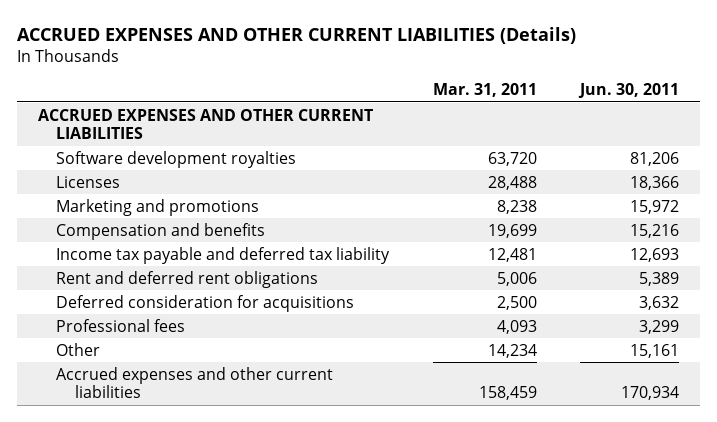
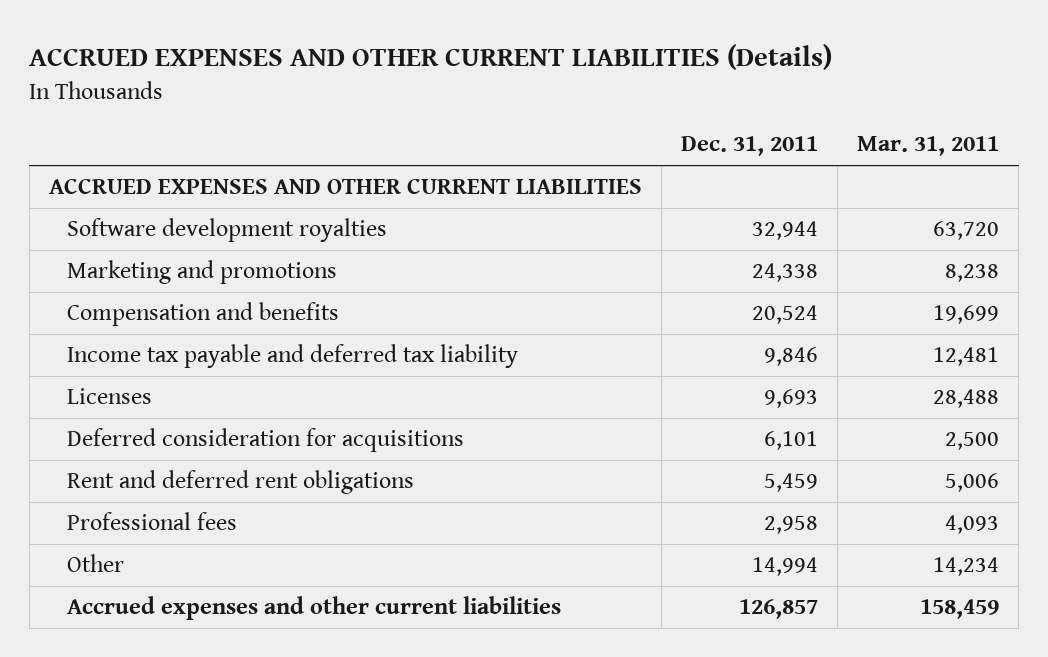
[577,82,679,98] Jun. 30, 2011 -> none
none -> [680,136,818,157] Dec. 31, 2011
[56,175,121,188] Licenses -> [67,388,153,405] Licenses
[56,270,319,288] Rent and deferred rent obligations -> [67,470,415,495] Rent and deferred rent obligations

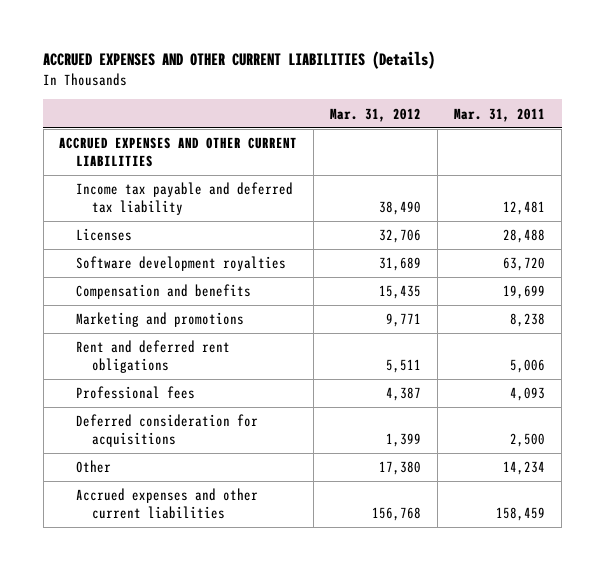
[680,136,818,157] Dec. 31, 2011 -> none
none -> [330,107,422,122] Mar. 31, 2012
[67,218,388,243] Software development royalties -> [75,256,286,272] Software development royalties
[67,302,340,327] Compensation and benefits -> [75,284,251,300] Compensation and benefits
[67,260,338,285] Marketing and promotions -> [75,312,244,328] Marketing and promotions
[67,428,465,453] Deferred consideration for acquisitions -> [75,414,258,448] Deferred consideration for acquisitions

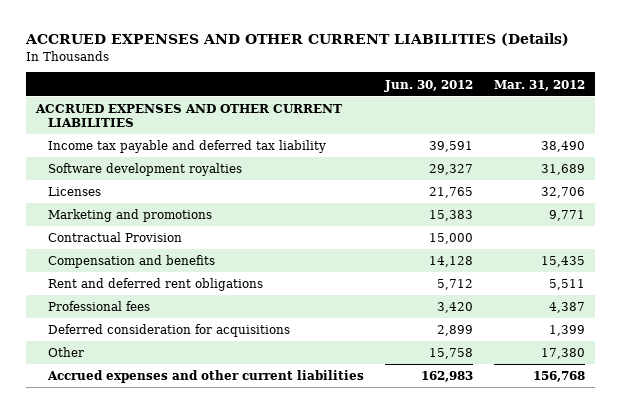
[454,107,546,122] Mar. 31, 2011 -> none
none -> [383,79,473,92] Jun. 30, 2012
[75,228,132,242] Licenses -> [47,187,101,197] Licenses
none -> [47,232,182,243] Contractual Provision
[75,284,251,300] Compensation and benefits -> [47,255,215,269] Compensation and benefits

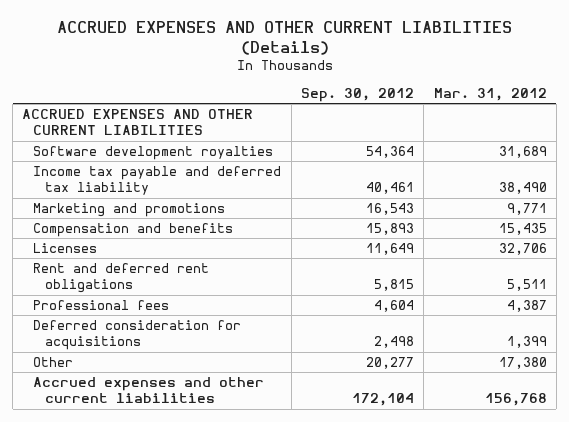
[383,79,473,92] Jun. 30, 2012 -> none
none -> [301,88,415,103] Sep. 30, 2012
[47,140,326,154] Income tax payable and deferred tax liability -> [33,166,282,196] Income tax payable and deferred tax liability
[47,232,182,243] Contractual Provision -> none
[47,187,101,197] Licenses -> [33,243,98,254] Licenses

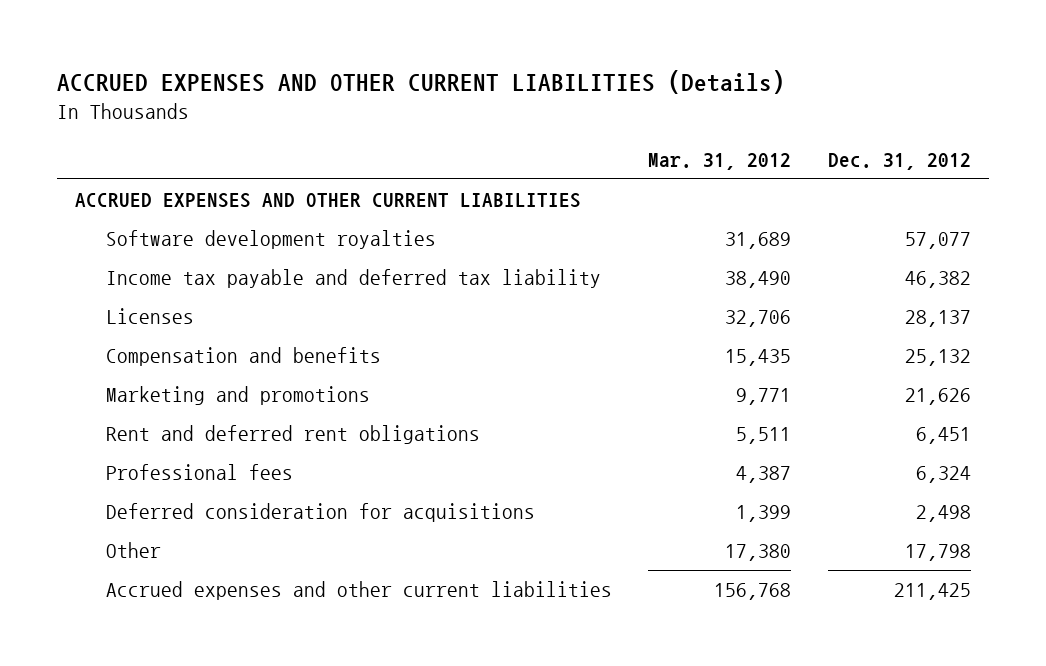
[301,88,415,103] Sep. 30, 2012 -> none
none -> [827,152,971,170] Dec. 31, 2012
[33,223,234,238] Compensation and benefits -> [105,347,381,367] Compensation and benefits
[33,203,226,218] Marketing and promotions -> [105,386,370,406] Marketing and promotions

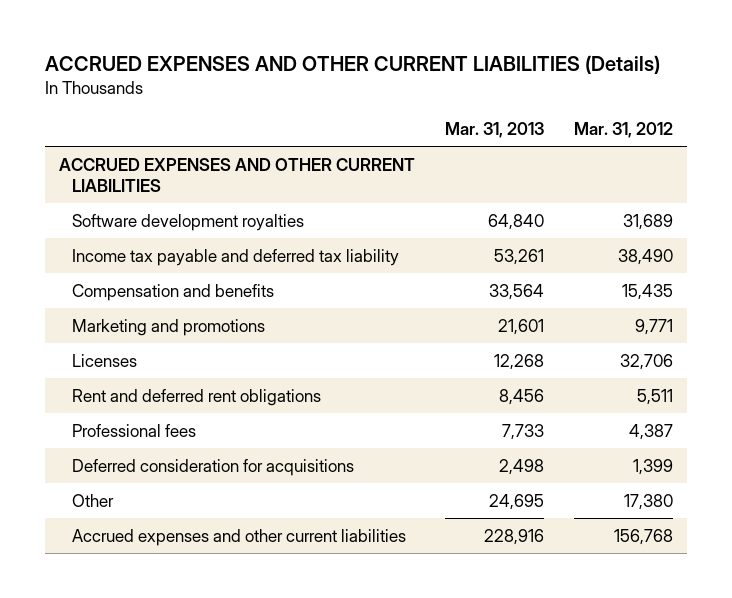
[827,152,971,170] Dec. 31, 2012 -> none
none -> [445,122,545,139] Mar. 31, 2013
[105,308,194,325] Licenses -> [71,353,137,367] Licenses

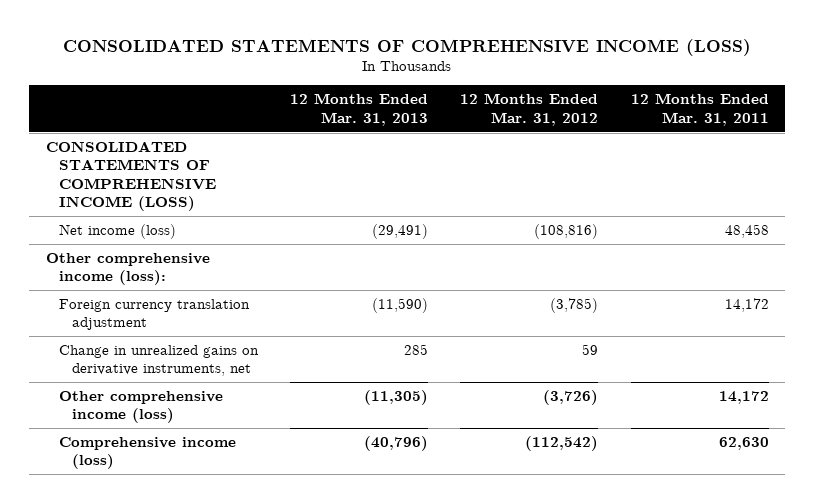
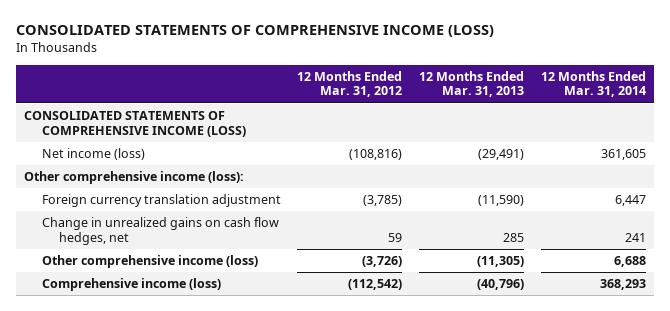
[630,93,769,126] 12 Months Ended Mar. 31, 2011 -> none
none -> [540,70,646,98] 12 Months Ended Mar. 31, 2014
[58,344,259,377] Change in unrealized gains on derivative instruments, net -> [41,217,279,245] Change in unrealized gains on cash flow hedges, net

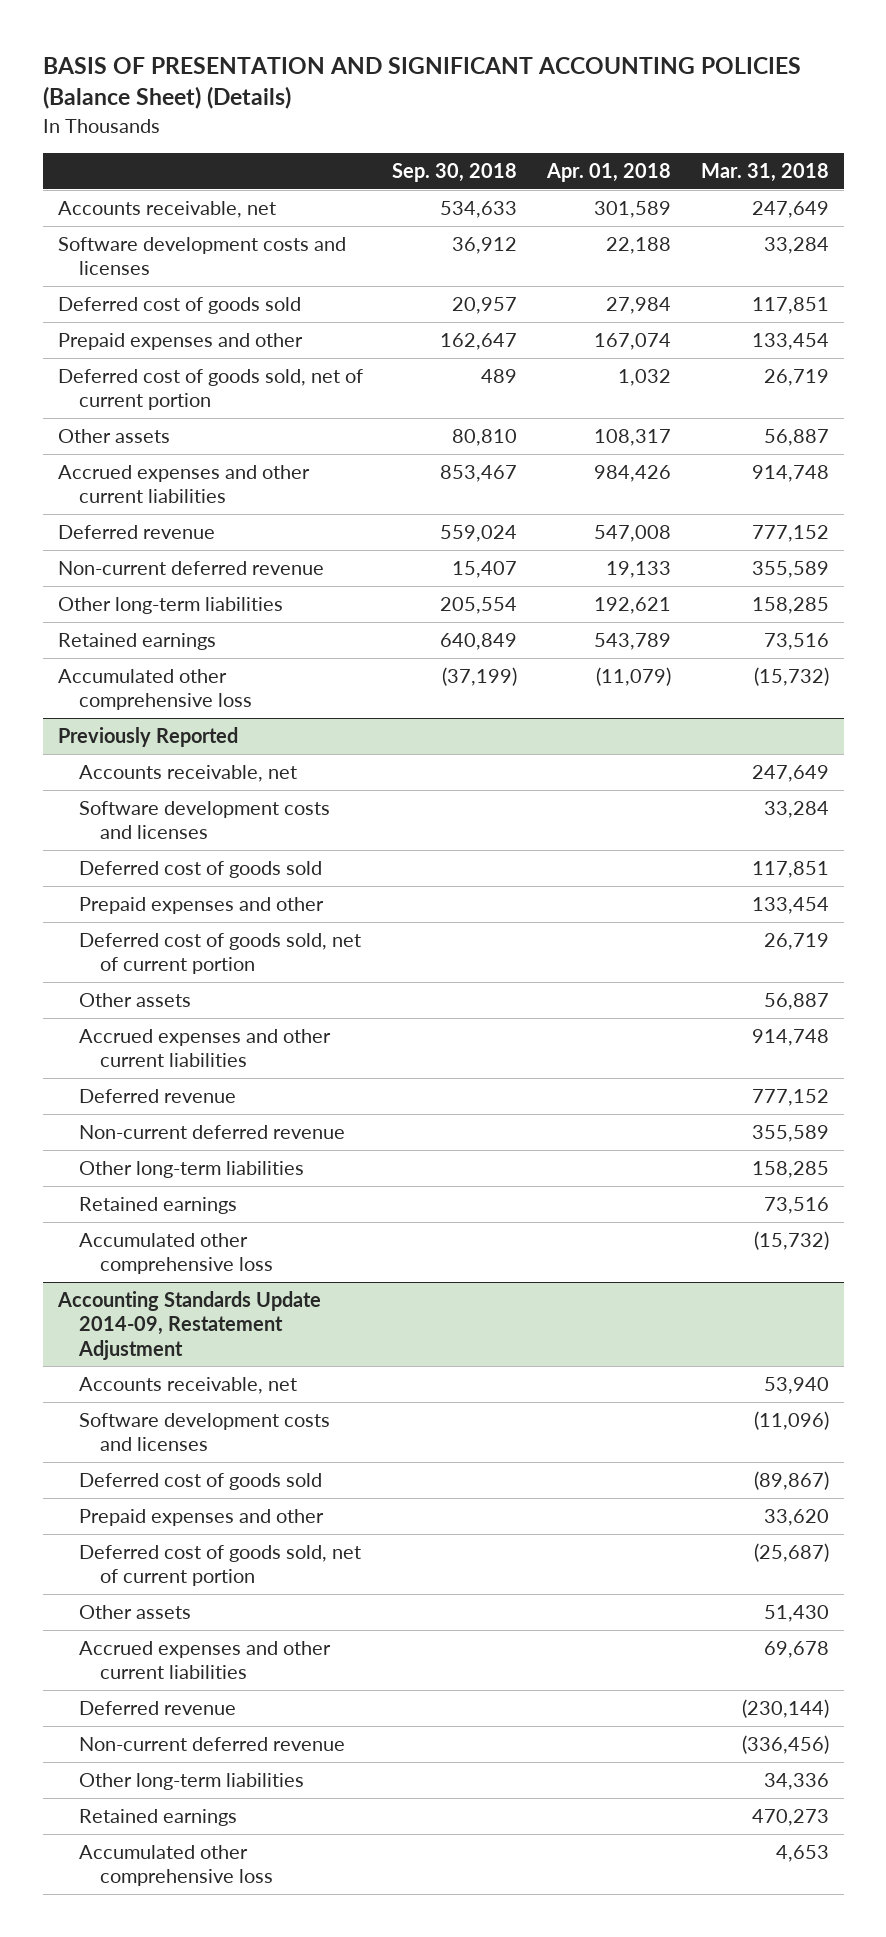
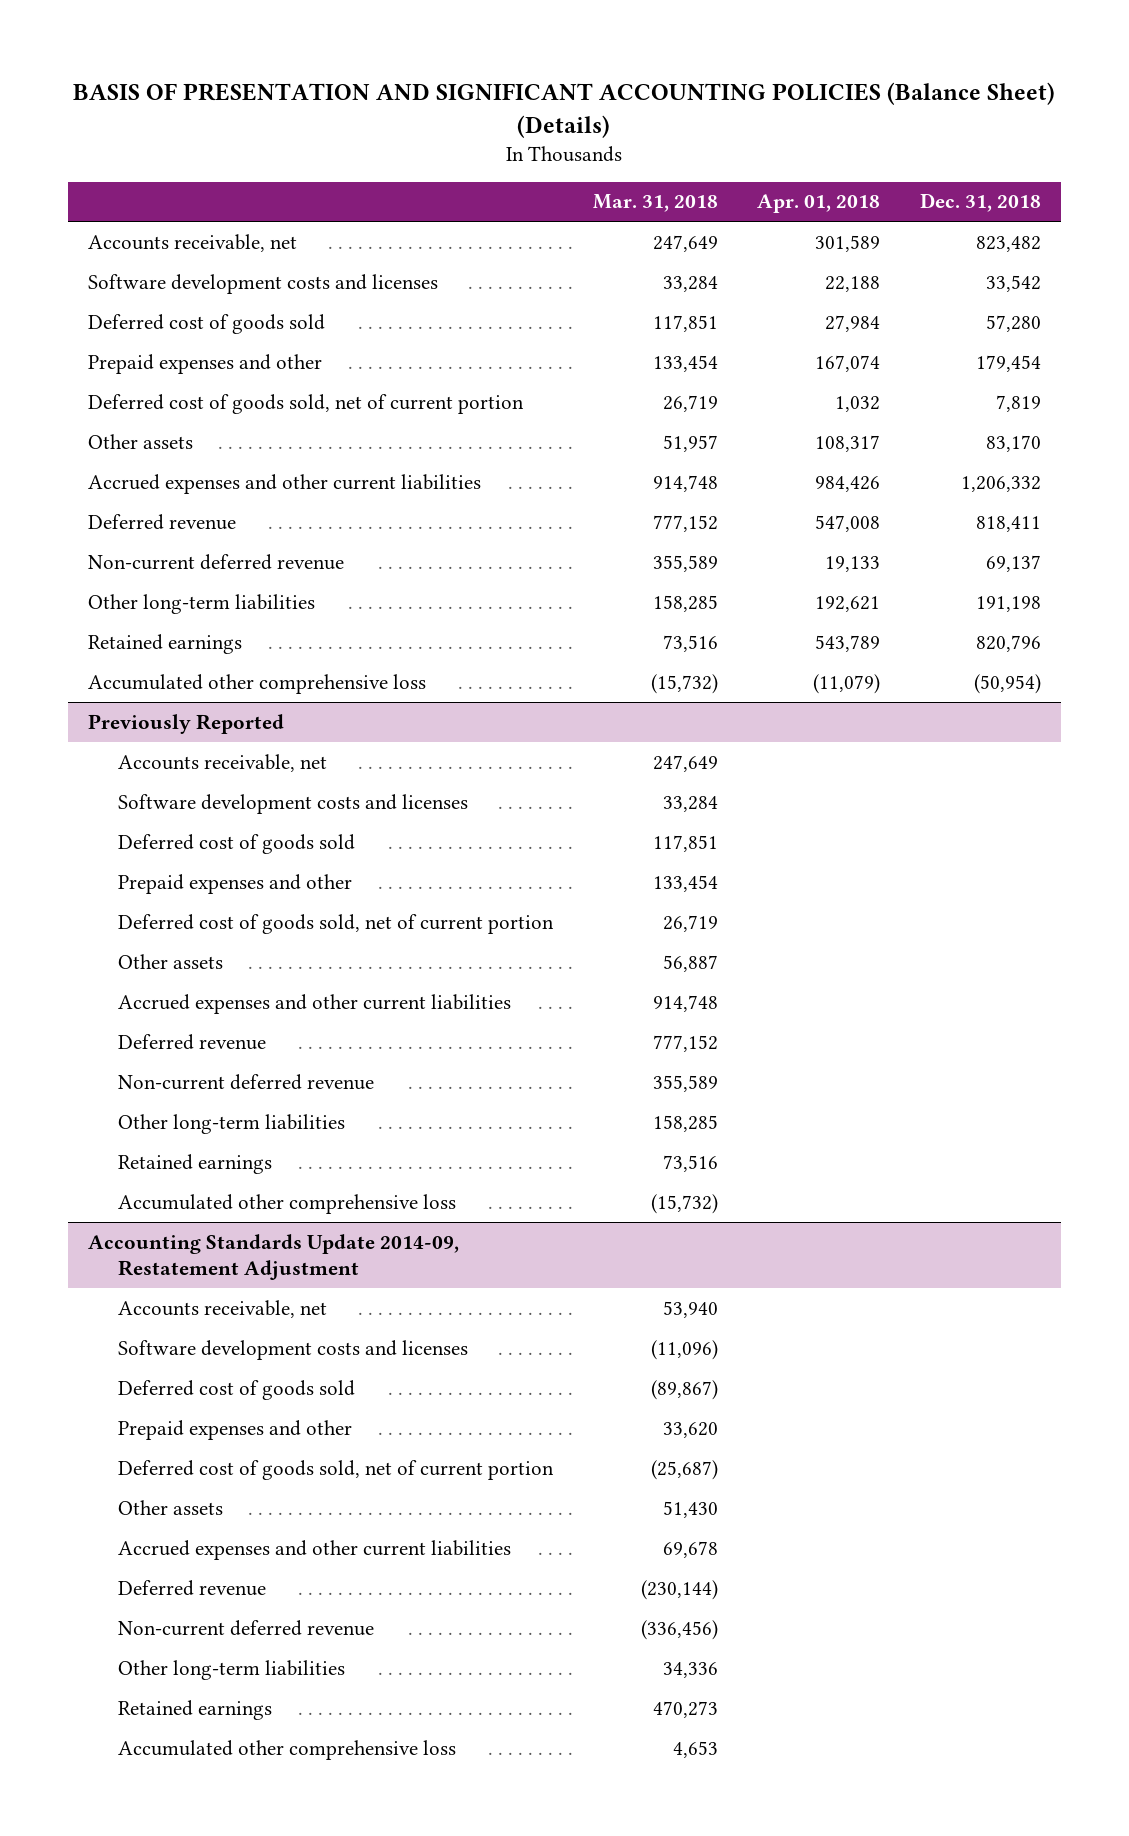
[392,163,518,183] Sep. 30, 2018 -> none
none -> [919,193,1041,213] Dec. 31, 2018
[763,429,829,447] 56,887 -> [662,434,718,452] 51,957

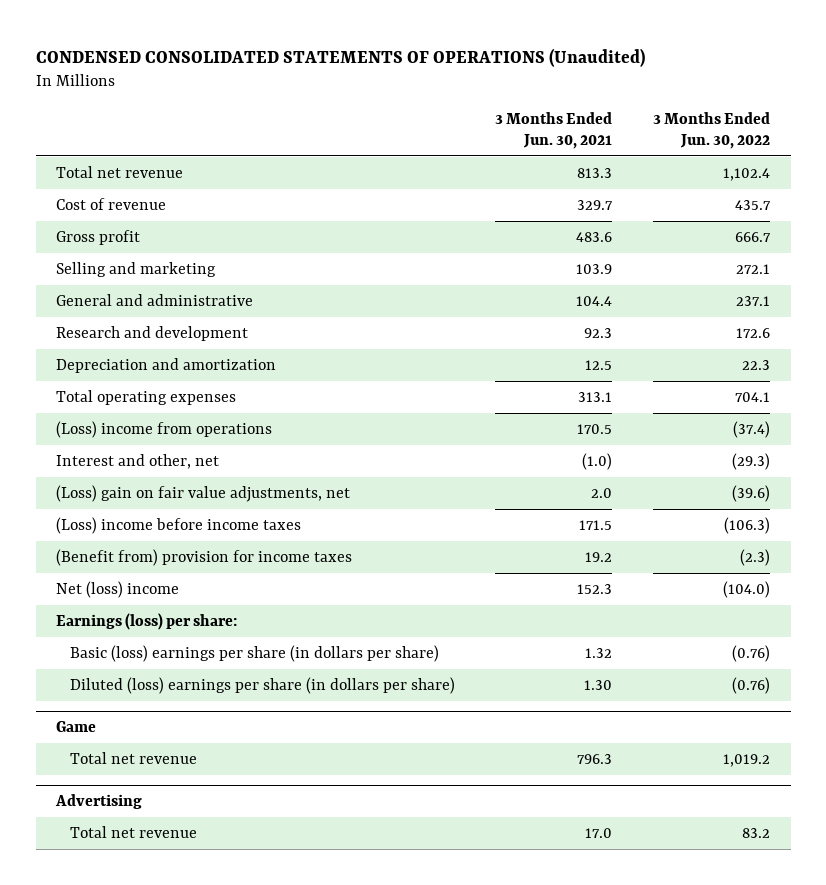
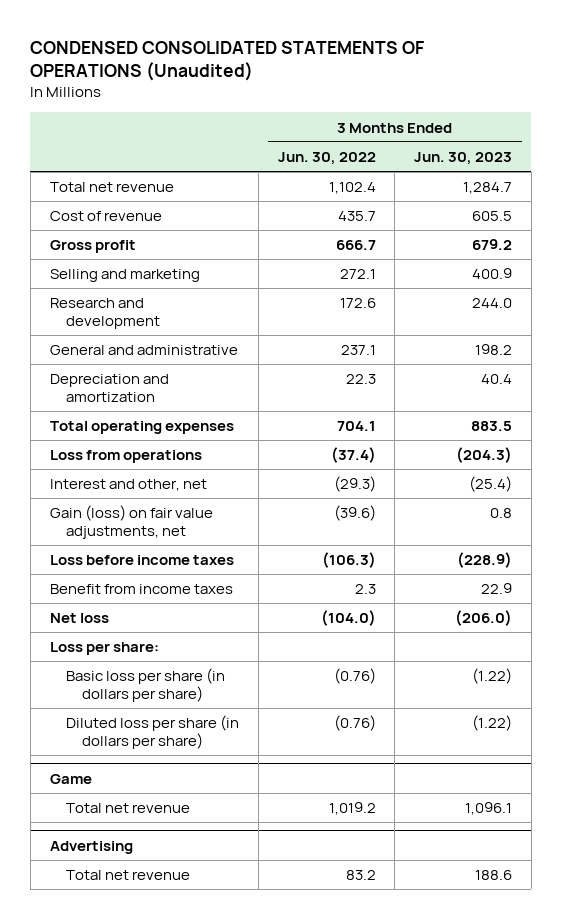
[495,112,613,149] 3 Months Ended Jun. 30, 2021 -> none
none -> [414,151,513,165] Jun. 30, 2023
[56,294,254,307] General and administrative -> [49,345,238,356] General and administrative
[56,421,273,439] (Loss) income from operations -> [49,450,202,464] Loss from operations
[56,485,351,503] (Loss) gain on fair value adjustments, net -> [49,505,213,540] Gain (loss) on fair value adjustments, net
[56,517,302,535] (Loss) income before income taxes -> [49,555,234,566] Loss before income taxes
[56,549,353,567] (Benefit from) provision for income taxes -> [49,584,233,595] Benefit from income taxes
[740,549,771,567] (2.3) -> [354,584,376,595] 2.3
[56,581,180,599] Net (loss) income -> [49,613,109,624] Net loss
[56,613,238,631] Earnings (loss) per share: -> [49,642,159,656] Loss per share:
[69,645,439,663] Basic (loss) earnings per share (in dollars per share) -> [65,668,225,703] Basic loss per share (in dollars per share)
[69,677,455,695] Diluted (loss) earnings per share (in dollars per share) -> [65,715,239,750] Diluted loss per share (in dollars per share)

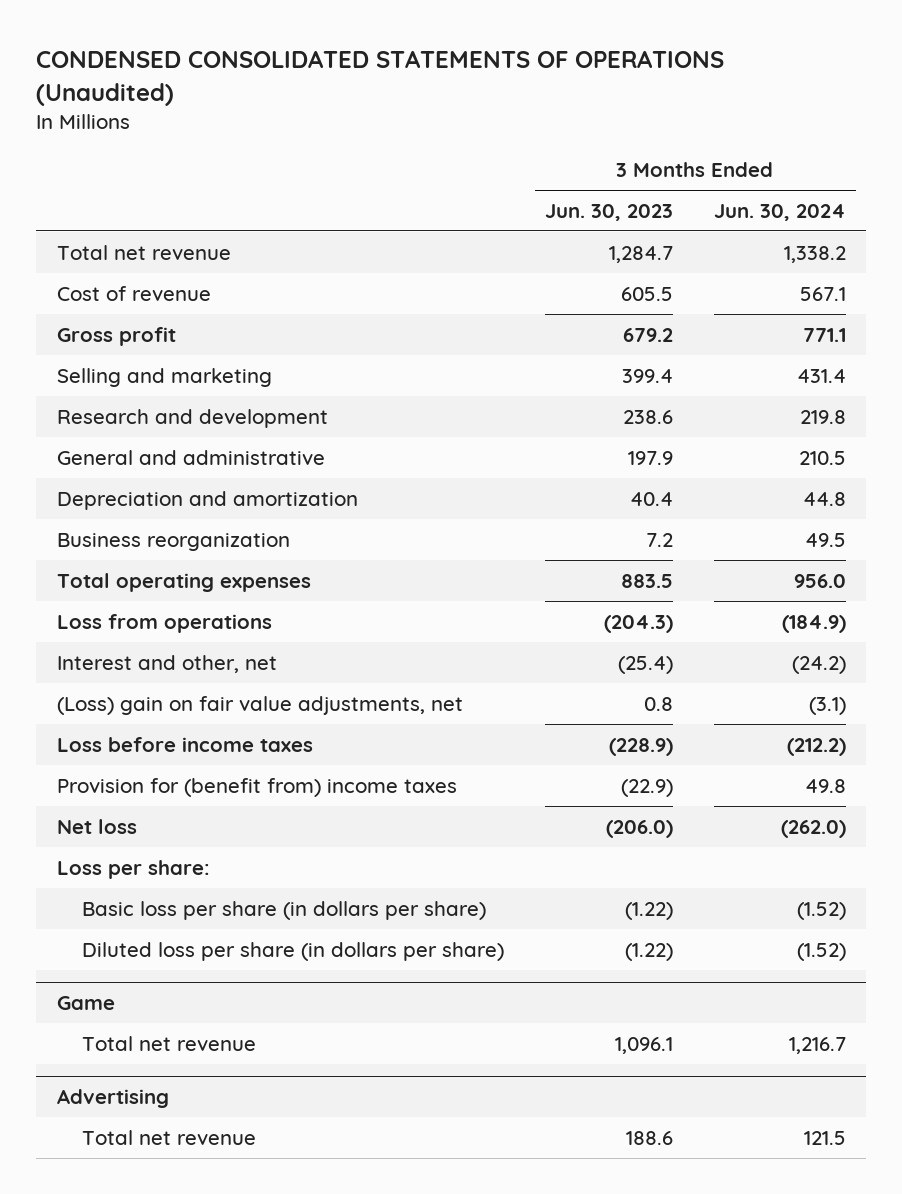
[277,151,376,165] Jun. 30, 2022 -> none
none -> [713,203,846,221] Jun. 30, 2024
[472,268,513,280] 400.9 -> [621,368,673,383] 399.4
[472,298,513,309] 244.0 -> [622,409,673,424] 238.6
[475,344,513,356] 198.2 -> [627,450,673,465] 197.9
none -> [56,532,290,551] Business reorganization
[49,505,213,540] Gain (loss) on fair value adjustments, net -> [56,695,463,715] (Loss) gain on fair value adjustments, net
[49,584,233,595] Benefit from income taxes -> [56,777,457,797] Provision for (benefit from) income taxes
[481,583,513,595] 22.9 -> [620,778,673,797] (22.9)

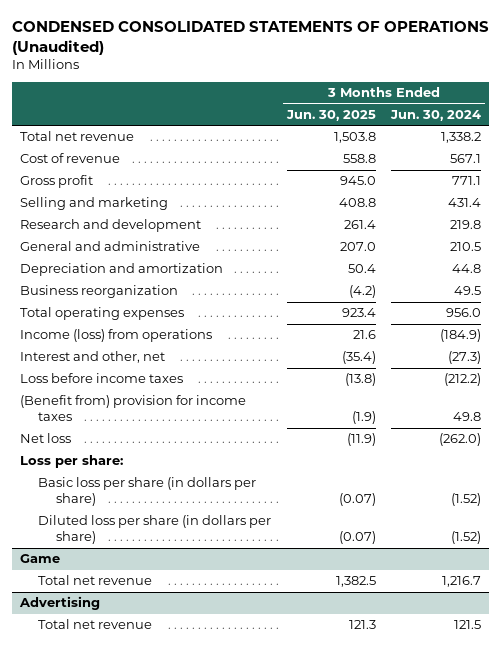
[544,203,673,221] Jun. 30, 2023 -> none
none -> [285,109,376,121] Jun. 30, 2025
[56,695,463,715] (Loss) gain on fair value adjustments, net -> none
[56,613,272,633] Loss from operations -> [19,329,212,343] Income (loss) from operations
[791,655,846,674] (24.2) -> [448,351,482,365] (27.3)
[56,777,457,797] Provision for (benefit from) income taxes -> [19,395,246,422] (Benefit from) provision for income taxes

